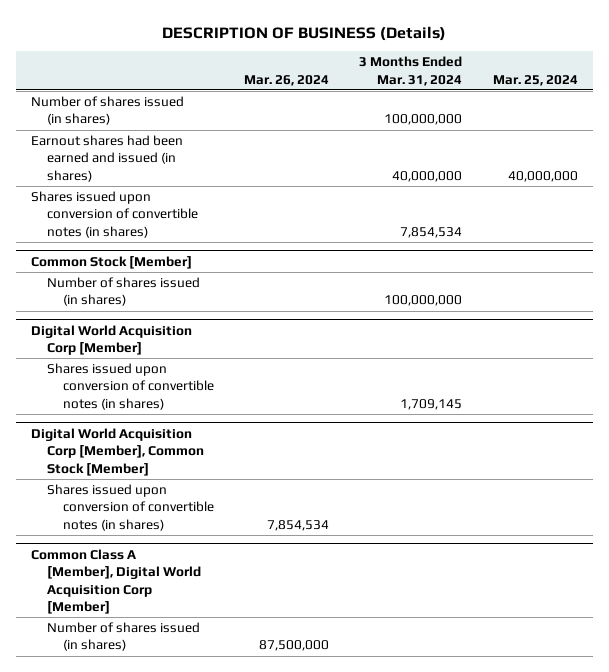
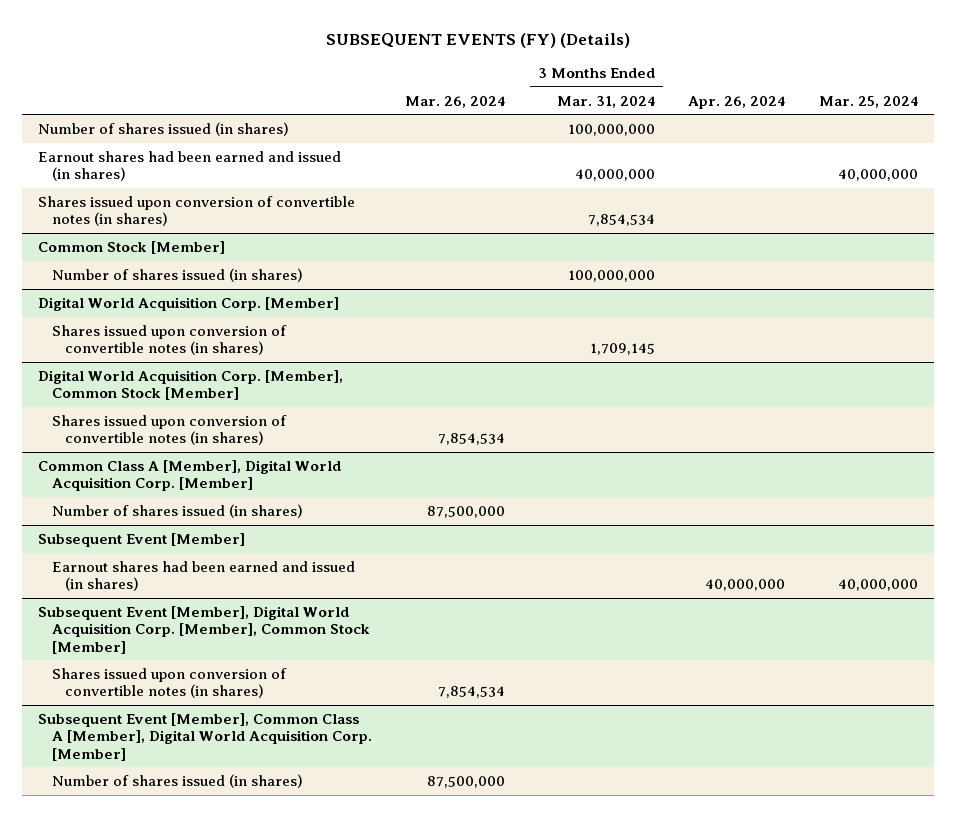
[162,25,447,41] DESCRIPTION OF BUSINESS (Details) -> [326,32,631,48] SUBSEQUENT EVENTS (FY) (Details)
none -> [688,95,786,109] Apr. 26, 2024
[31,324,193,356] Digital World Acquisition Corp [Member] -> [38,296,340,311] Digital World Acquisition Corp. [Member]
[31,427,204,476] Digital World Acquisition Corp [Member], Common Stock [Member] -> [38,369,344,401] Digital World Acquisition Corp. [Member], Common Stock [Member]
[31,548,201,614] Common Class A [Member], Digital World Acquisition Corp [Member] -> [38,459,342,492] Common Class A [Member], Digital World Acquisition Corp. [Member]
none -> [38,532,246,547] Subsequent Event [Member]
none -> [51,560,355,592] Earnout shares had been earned and issued (in shares)
none -> [38,605,370,654] Subsequent Event [Member], Digital World Acquisition Corp. [Member], Common Stock [Member]
none -> [51,667,287,699] Shares issued upon conversion of convertible notes (in shares)
none -> [38,712,372,761] Subsequent Event [Member], Common Class A [Member], Digital World Acquisition Corp. [Member]
none -> [51,773,303,788] Number of shares issued (in shares)

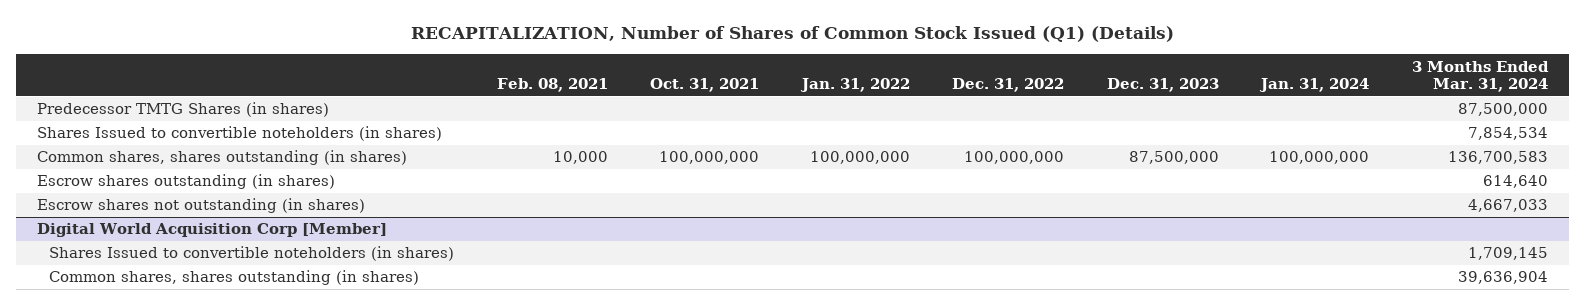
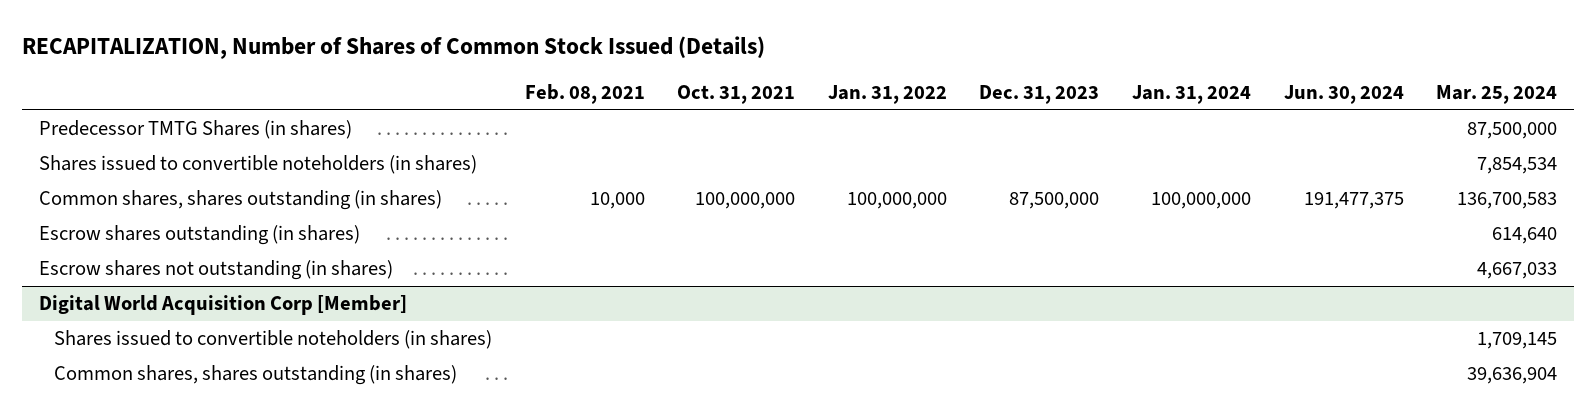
[411,26,1175,43] RECAPITALIZATION, Number of Shares of Common Stock Issued (Q1) (Details) -> [22,36,766,60] RECAPITALIZATION, Number of Shares of Common Stock Issued (Details)
[952,78,1065,93] Dec. 31, 2022 -> none
[1411,60,1549,93] 3 Months Ended Mar. 31, 2024 -> none
none -> [1283,85,1404,105] Jun. 30, 2024
none -> [1436,85,1558,105] Mar. 25, 2024
[37,126,443,142] Shares Issued to convertible noteholders (in shares) -> [38,155,477,175] Shares issued to convertible noteholders (in shares)
[49,246,455,262] Shares Issued to convertible noteholders (in shares) -> [54,330,493,350] Shares issued to convertible noteholders (in shares)

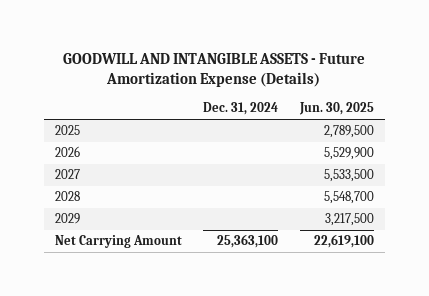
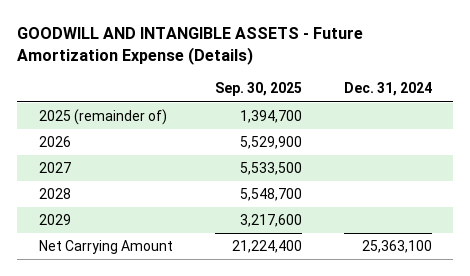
[299,102,375,116] Jun. 30, 2025 -> none
none -> [214,82,302,97] Sep. 30, 2025
[54,125,80,136] 2025 -> [38,109,167,126] 2025 (remainder of)

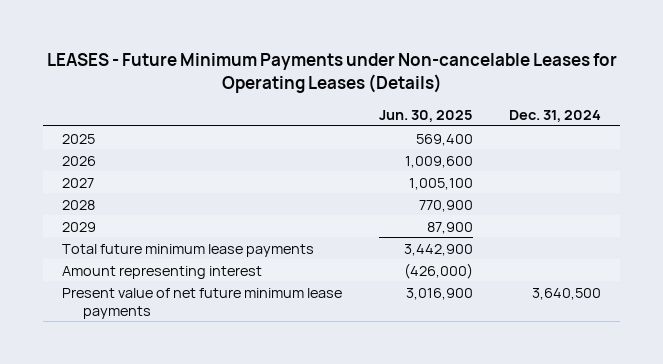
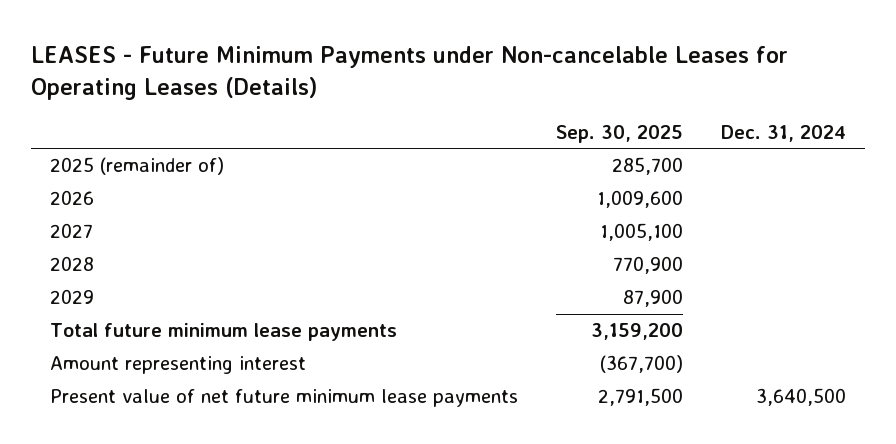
[378,110,473,123] Jun. 30, 2025 -> none
none -> [555,124,683,143] Sep. 30, 2025
[61,133,95,144] 2025 -> [50,157,225,176] 2025 (remainder of)

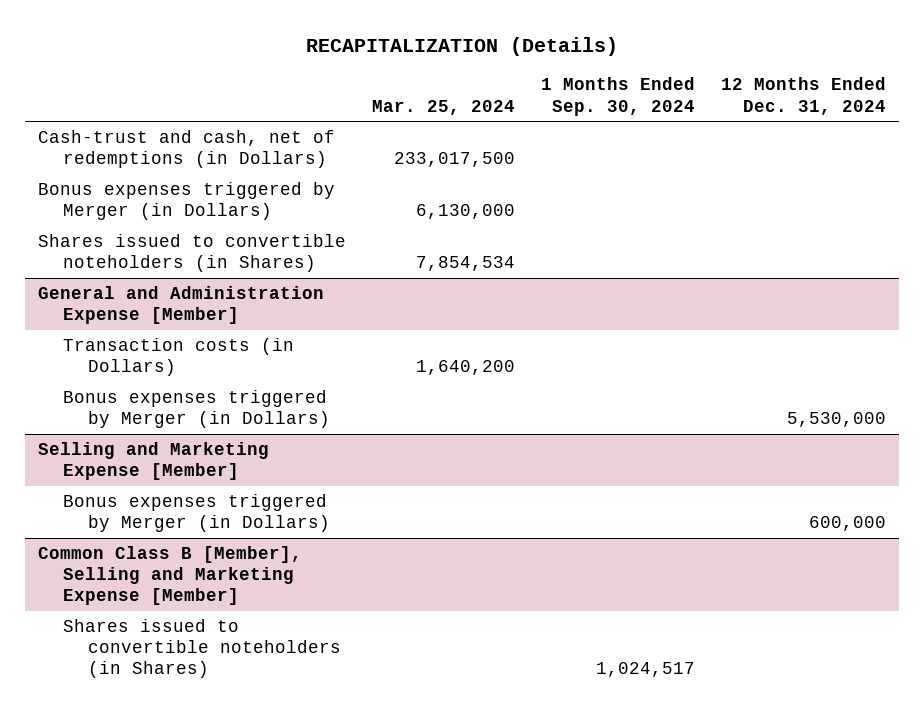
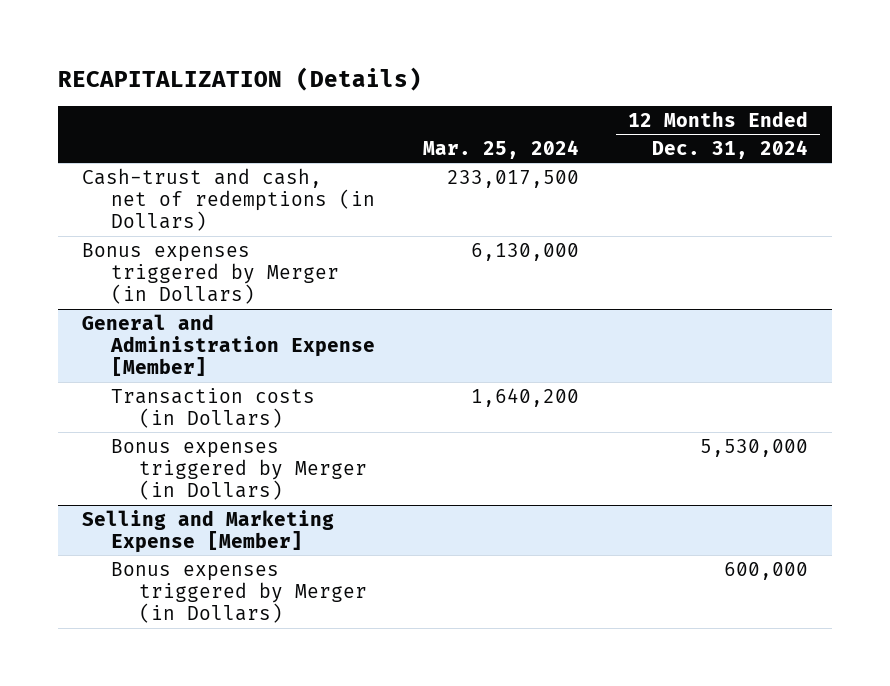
[541,77,696,116] 1 Months Ended Sep. 30, 2024 -> none
[38,233,347,273] Shares issued to convertible noteholders (in Shares) -> none
[38,545,303,606] Common Class B [Member], Selling and Marketing Expense [Member] -> none
[63,618,342,679] Shares issued to convertible noteholders (in Shares) -> none

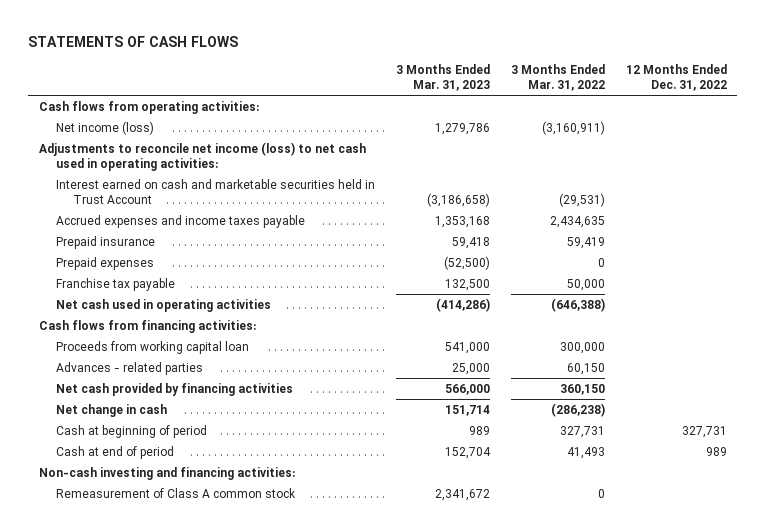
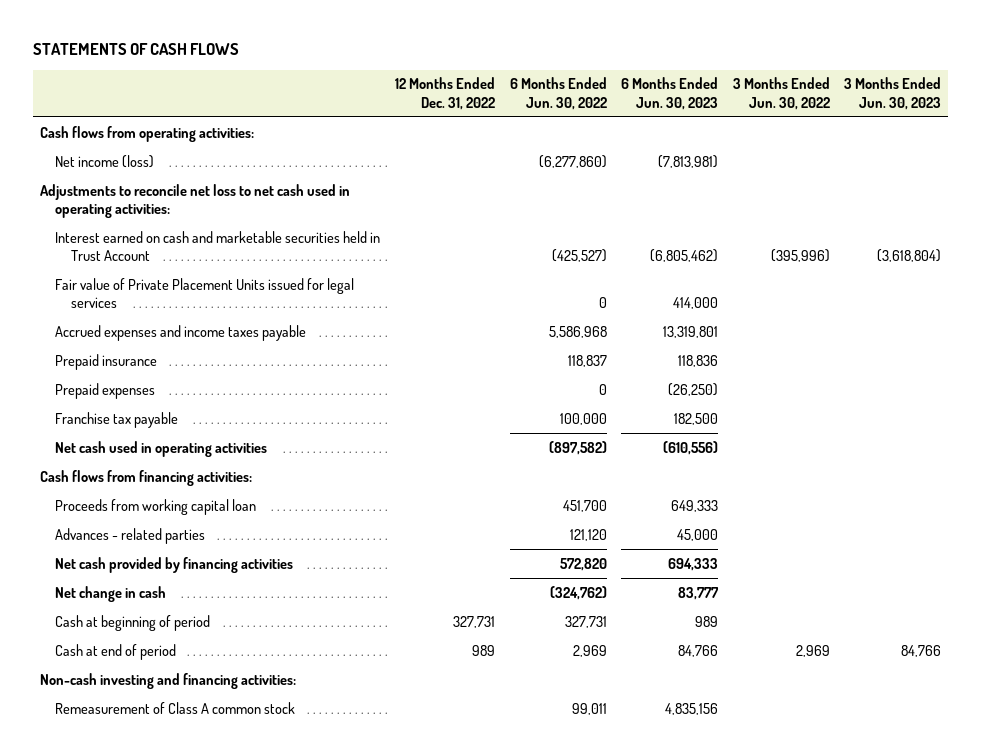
[395,63,490,92] 3 Months Ended Mar. 31, 2023 -> none
[510,63,605,92] 3 Months Ended Mar. 31, 2022 -> none
none -> [509,77,607,110] 6 Months Ended Jun. 30, 2022
none -> [621,77,719,110] 6 Months Ended Jun. 30, 2023
none -> [732,77,830,110] 3 Months Ended Jun. 30, 2022
none -> [844,77,942,110] 3 Months Ended Jun. 30, 2023
[38,141,366,172] Adjustments to reconcile net income (loss) to net cash used in operating activities: -> [39,183,350,218] Adjustments to reconcile net loss to net cash used in operating activities:
none -> [55,277,355,308] Fair value of Private Placement Units issued for legal services

